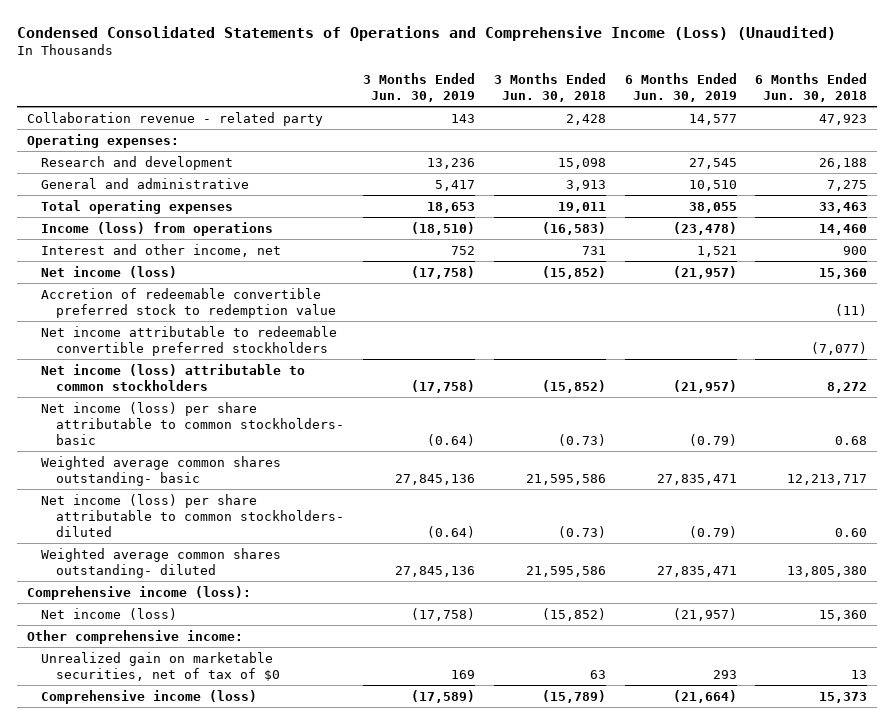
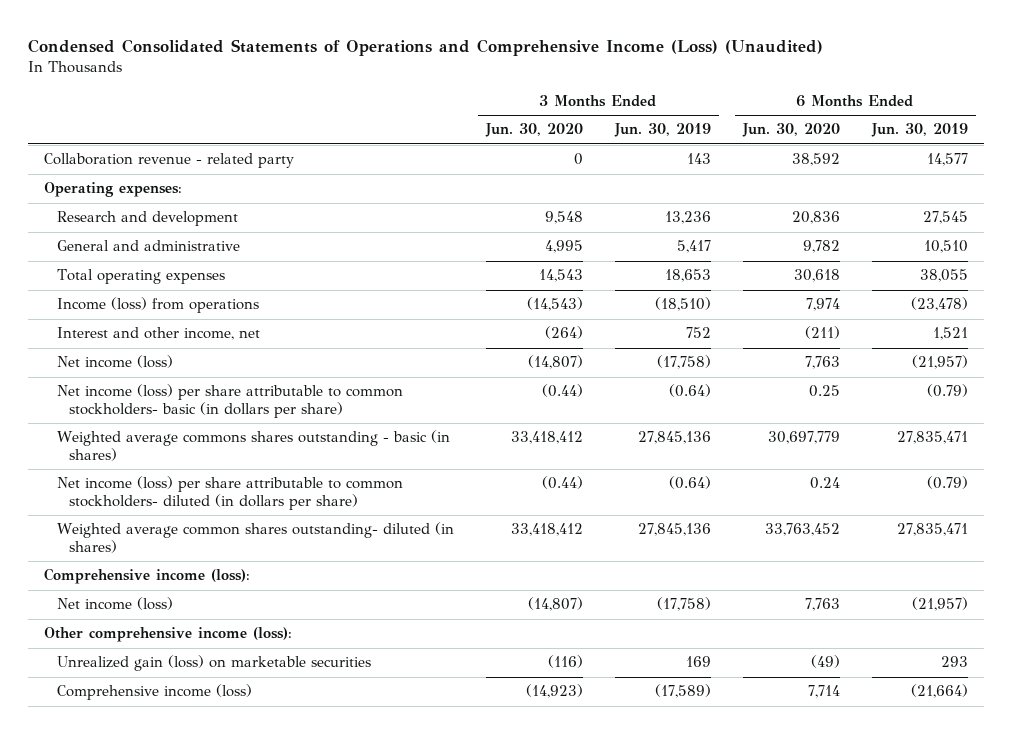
[493,72,606,103] 3 Months Ended Jun. 30, 2018 -> none
[755,72,868,103] 6 Months Ended Jun. 30, 2018 -> none
none -> [484,123,583,138] Jun. 30, 2020
none -> [741,123,840,138] Jun. 30, 2020
[41,287,336,318] Accretion of redeemable convertible preferred stock to redemption value -> none
[41,325,338,356] Net income attributable to redeemable convertible preferred stockholders -> none
[41,363,306,391] Net income (loss) attributable to common stockholders -> none
[41,401,344,446] Net income (loss) per share attributable to common stockholders- basic -> [56,384,403,419] Net income (loss) per share attributable to common stockholders- basic (in dollars per share)
[41,455,282,486] Weighted average common shares outstanding- basic -> [56,430,450,462] Weighted average commons shares outstanding - basic (in shares)
[41,493,344,538] Net income (loss) per share attributable to common stockholders- diluted -> [56,476,403,511] Net income (loss) per share attributable to common stockholders- diluted (in dollars per share)
[41,547,282,578] Weighted average common shares outstanding- diluted -> [56,522,454,554] Weighted average common shares outstanding- diluted (in shares)
[26,629,243,644] Other comprehensive income: -> [44,627,293,643] Other comprehensive income (loss):
[41,651,280,681] Unrealized gain on marketable securities, net of tax of $0 -> [56,655,371,672] Unrealized gain (loss) on marketable securities

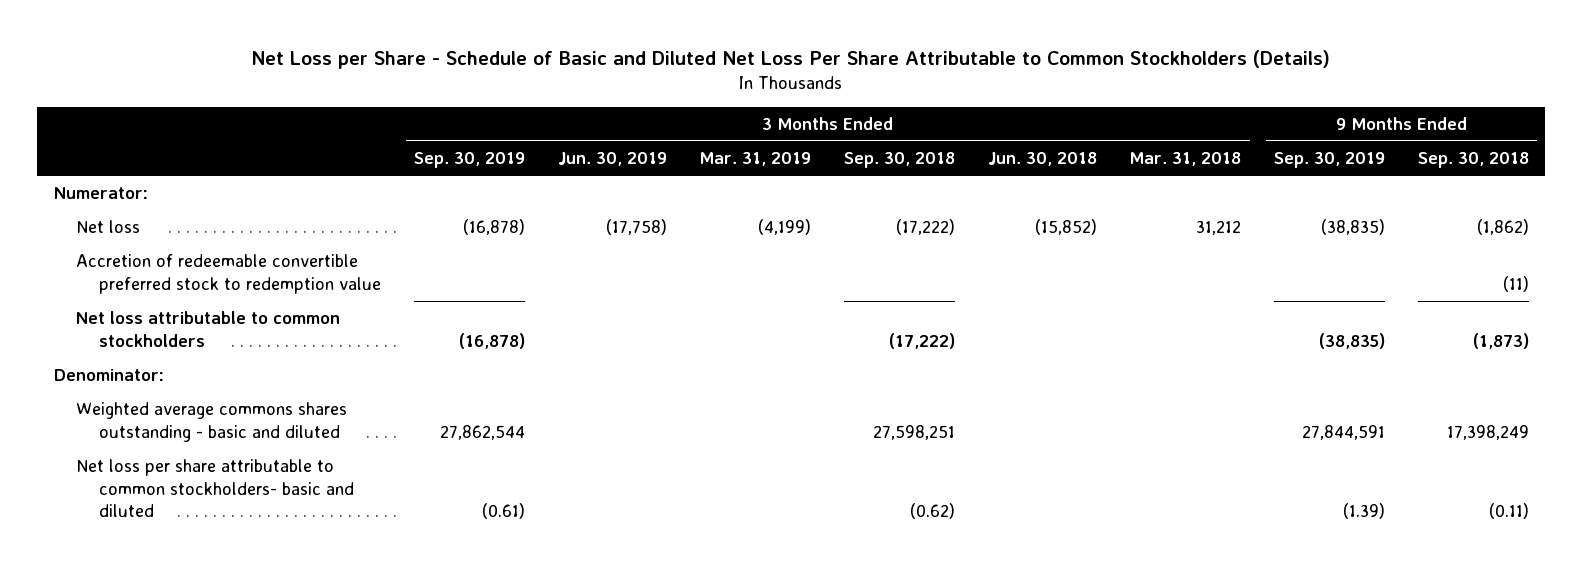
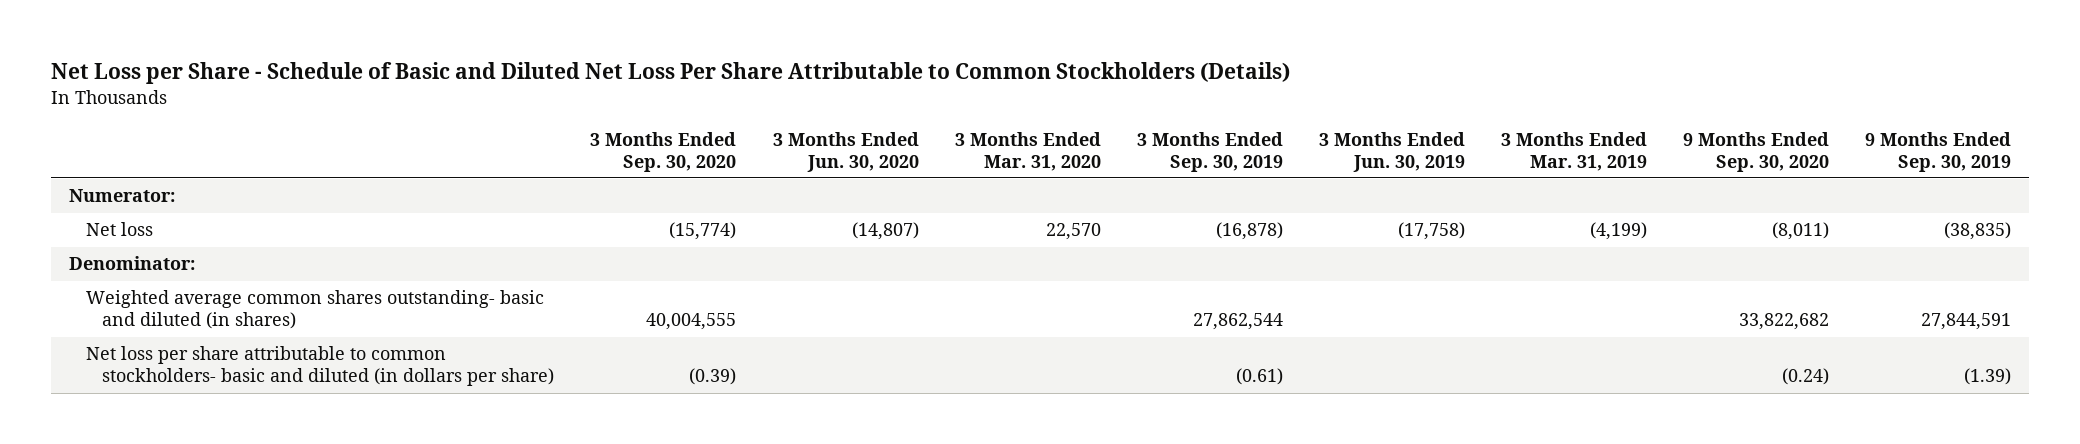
[844,152,956,169] Sep. 30, 2018 -> none
[987,152,1097,167] Jun. 30, 2018 -> none
[1129,152,1242,167] Mar. 31, 2018 -> none
[1417,152,1529,169] Sep. 30, 2018 -> none
none -> [590,131,737,172] 3 Months Ended Sep. 30, 2020
none -> [772,131,919,172] 3 Months Ended Jun. 30, 2020
none -> [954,131,1101,171] 3 Months Ended Mar. 31, 2020
none -> [1682,131,1829,172] 9 Months Ended Sep. 30, 2020
[76,254,382,294] Accretion of redeemable convertible preferred stock to redemption value -> none
[76,311,341,347] Net loss attributable to common stockholders -> none
[76,402,348,442] Weighted average commons shares outstanding - basic and diluted -> [85,290,544,330] Weighted average common shares outstanding- basic and diluted (in shares)
[76,459,355,518] Net loss per share attributable to common stockholders- basic and diluted -> [85,346,555,387] Net loss per share attributable to common stockholders- basic and diluted (in dollars per share)

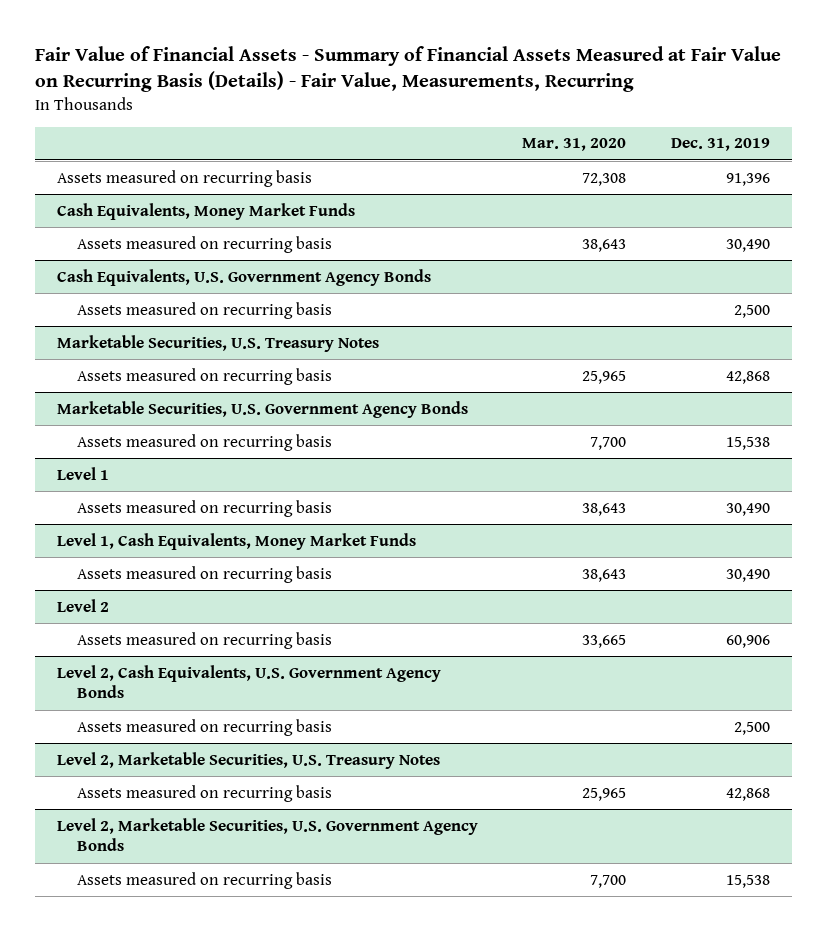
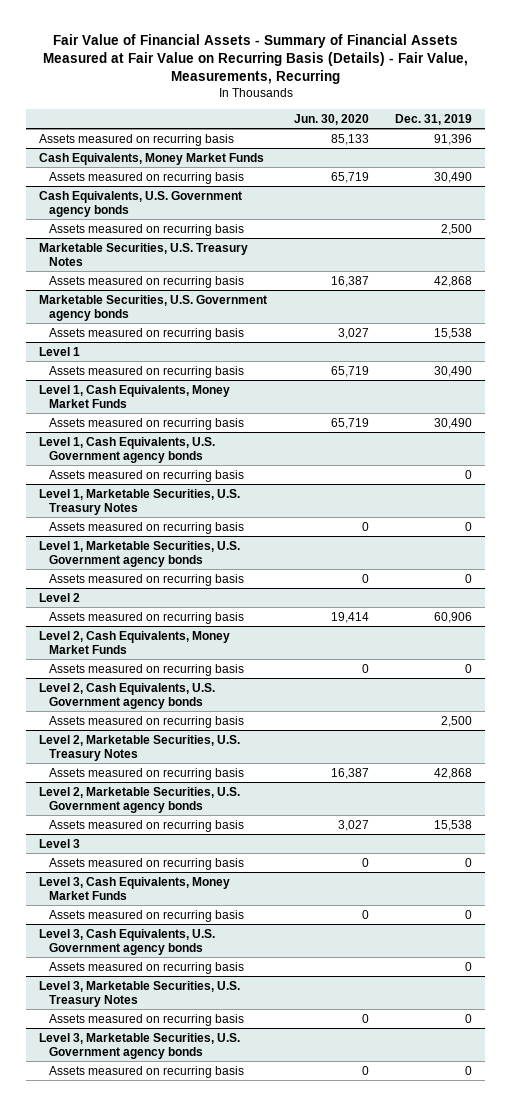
[522,138,627,152] Mar. 31, 2020 -> none
none -> [293,113,369,125] Jun. 30, 2020
[57,268,432,286] Cash Equivalents, U.S. Government Agency Bonds -> [39,190,243,217] Cash Equivalents, U.S. Government agency bonds
[57,400,469,418] Marketable Securities, U.S. Government Agency Bonds -> [39,294,268,321] Marketable Securities, U.S. Government agency bonds
none -> [39,436,216,463] Level 1, Cash Equivalents, U.S. Government agency bonds
none -> [49,469,245,482] Assets measured on recurring basis
none -> [39,488,241,515] Level 1, Marketable Securities, U.S. Treasury Notes
none -> [49,521,245,534] Assets measured on recurring basis
none -> [39,540,241,567] Level 1, Marketable Securities, U.S. Government agency bonds
none -> [49,573,245,586] Assets measured on recurring basis
none -> [39,630,231,654] Level 2, Cash Equivalents, Money Market Funds
none -> [49,663,245,676] Assets measured on recurring basis
[57,664,442,699] Level 2, Cash Equivalents, U.S. Government Agency Bonds -> [39,682,216,709] Level 2, Cash Equivalents, U.S. Government agency bonds
[57,817,479,852] Level 2, Marketable Securities, U.S. Government Agency Bonds -> [39,786,241,813] Level 2, Marketable Securities, U.S. Government agency bonds
none -> [39,838,81,848] Level 3
none -> [49,857,245,870] Assets measured on recurring basis
none -> [39,876,231,900] Level 3, Cash Equivalents, Money Market Funds
none -> [49,909,245,922] Assets measured on recurring basis
none -> [39,928,216,955] Level 3, Cash Equivalents, U.S. Government agency bonds
none -> [49,961,245,974] Assets measured on recurring basis
none -> [39,980,241,1007] Level 3, Marketable Securities, U.S. Treasury Notes
none -> [49,1013,245,1026] Assets measured on recurring basis
none -> [39,1032,241,1059] Level 3, Marketable Securities, U.S. Government agency bonds
none -> [49,1065,245,1078] Assets measured on recurring basis

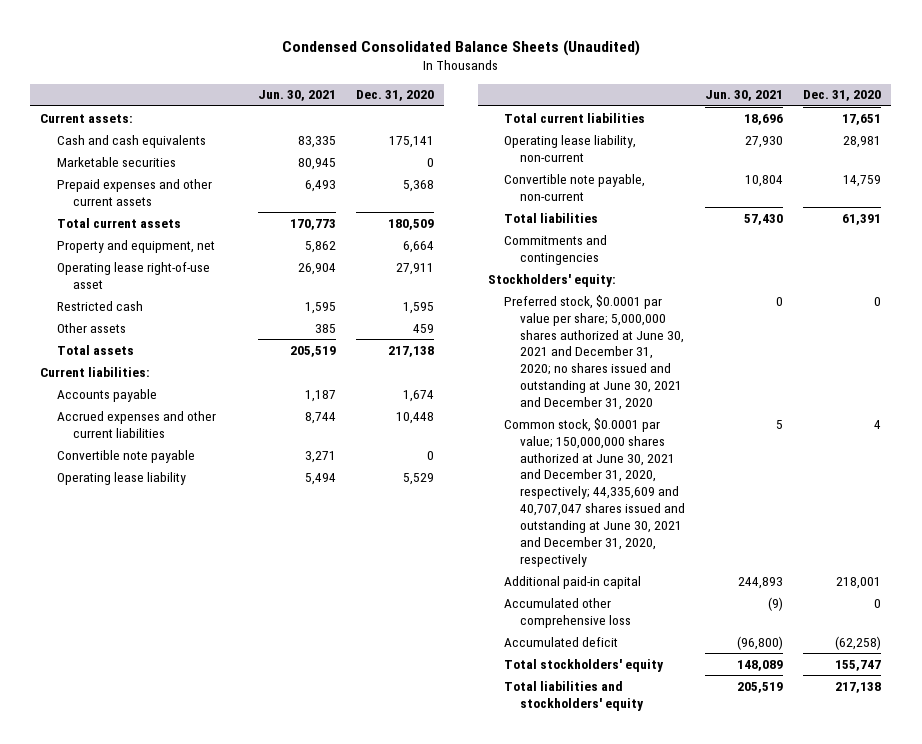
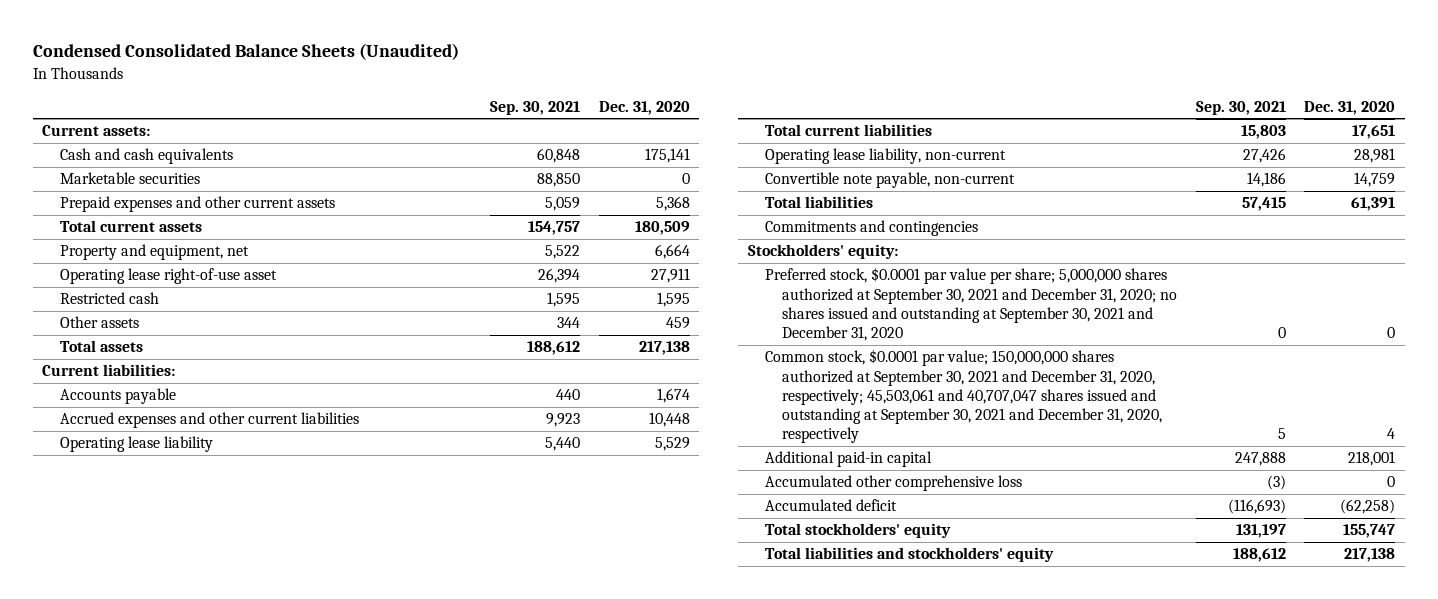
[257,90,336,102] Jun. 30, 2021 -> none
none -> [490,100,581,115] Sep. 30, 2021
[56,449,195,463] Convertible note payable -> none
[504,294,685,410] Preferred stock, $0.0001 par value per share; 5,000,000 shares authorized at June 30, 2021 and December 31, 2020; no shares issued and outstanding at June 30, 2021 and December 31, 2020 -> [764,267,1178,341] Preferred stock, $0.0001 par value per share; 5,000,000 shares authorized at September 30, 2021 and December 31, 2020; no shares issued and outstanding at September 30, 2021 and December 31, 2020
[504,417,686,567] Common stock, $0.0001 par value; 150,000,000 shares authorized at June 30, 2021 and December 31, 2020, respectively; 44,335,609 and 40,707,047 shares issued and outstanding at June 30, 2021 and December 31, 2020, respectively -> [764,349,1163,444] Common stock, $0.0001 par value; 150,000,000 shares authorized at September 30, 2021 and December 31, 2020, respectively; 45,503,061 and 40,707,047 shares issued and outstanding at September 30, 2021 and December 31, 2020, respectively

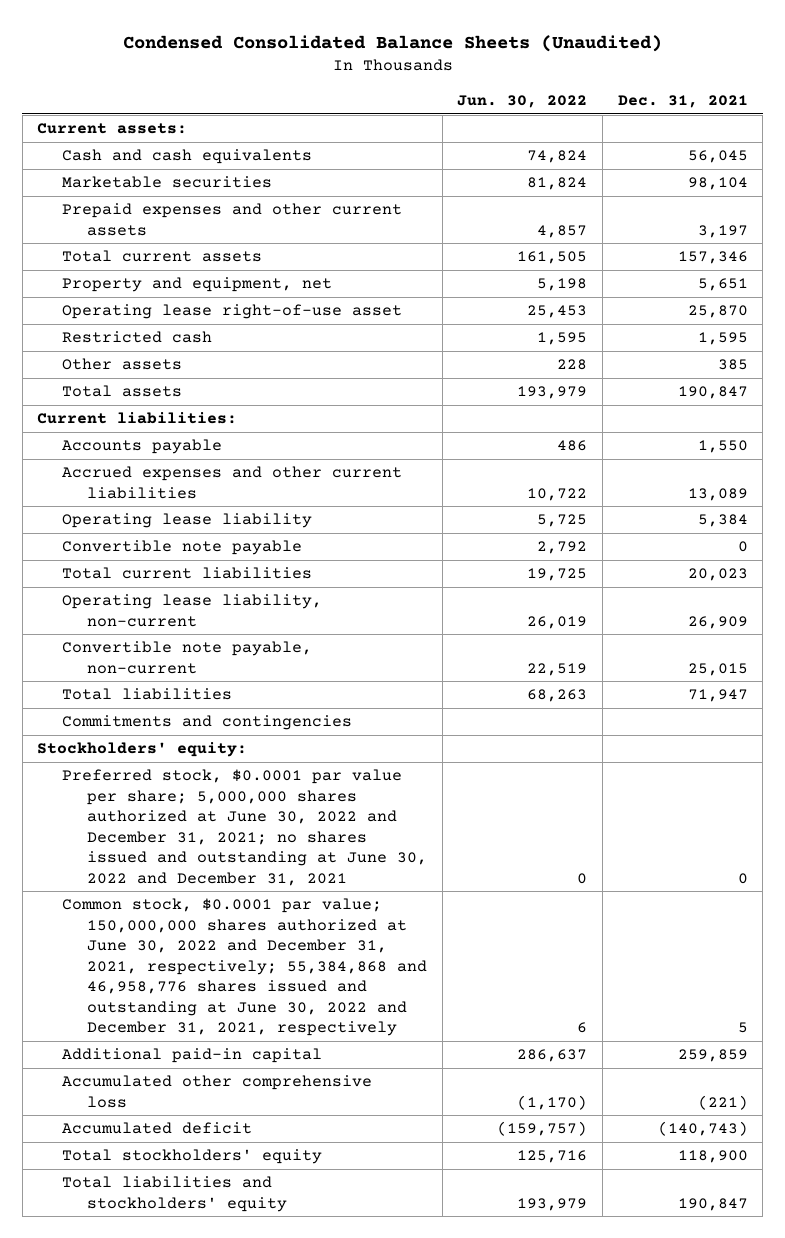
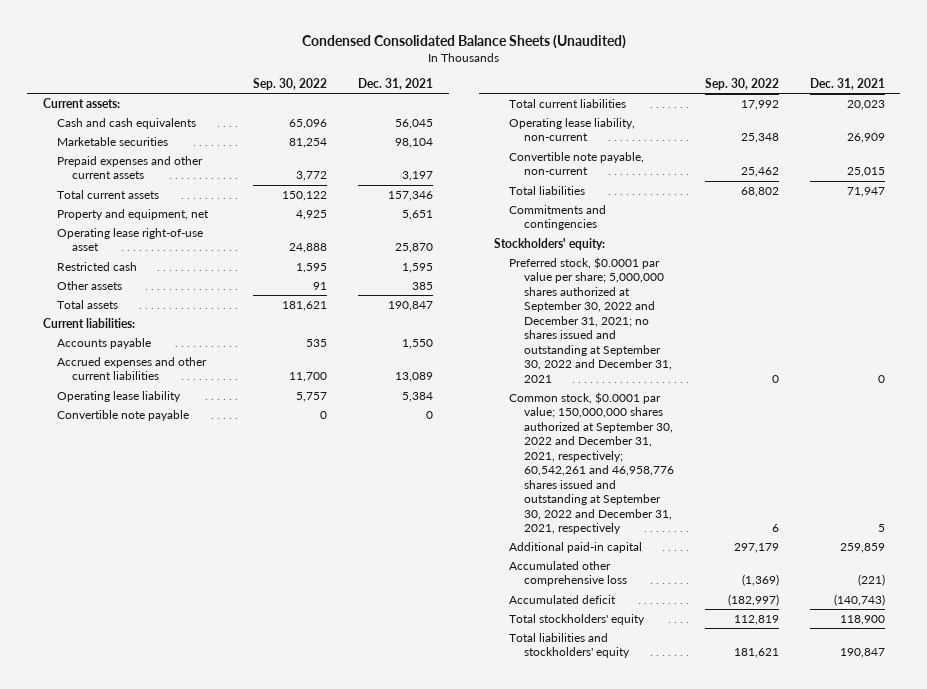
[457,94,588,108] Jun. 30, 2022 -> none
none -> [253,78,328,91] Sep. 30, 2022
[62,769,428,886] Preferred stock, $0.0001 par value per share; 5,000,000 shares authorized at June 30, 2022 and December 31, 2021; no shares issued and outstanding at June 30, 2022 and December 31, 2021 -> [509,256,672,383] Preferred stock, $0.0001 par value per share; 5,000,000 shares authorized at September 30, 2022 and December 31, 2021; no shares issued and outstanding at September 30, 2022 and December 31, 2021
[62,898,428,1037] Common stock, $0.0001 par value; 150,000,000 shares authorized at June 30, 2022 and December 31, 2021, respectively; 55,384,868 and 46,958,776 shares issued and outstanding at June 30, 2022 and December 31, 2021, respectively -> [509,391,674,535] Common stock, $0.0001 par value; 150,000,000 shares authorized at September 30, 2022 and December 31, 2021, respectively; 60,542,261 and 46,958,776 shares issued and outstanding at September 30, 2022 and December 31, 2021, respectively

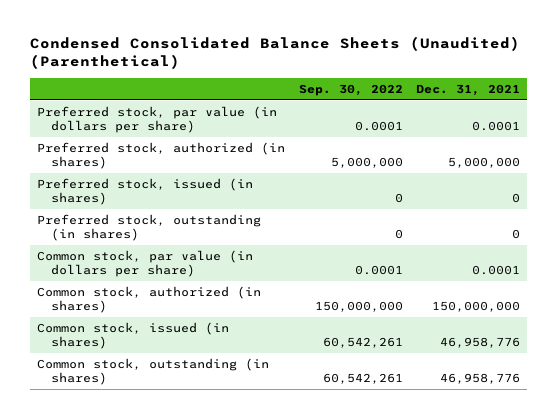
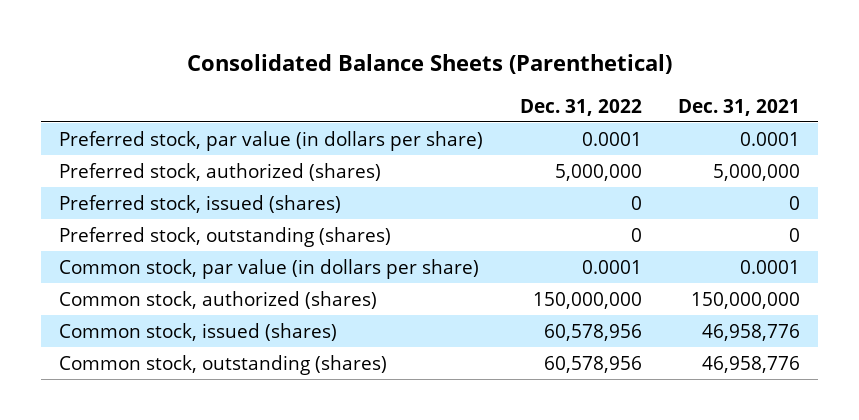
[29,36,520,70] Condensed Consolidated Balance Sheets (Unaudited) (Parenthetical) -> [186,53,672,74] Consolidated Balance Sheets (Parenthetical)
[298,83,403,96] Sep. 30, 2022 -> none
none -> [519,98,642,116] Dec. 31, 2022
[36,142,285,170] Preferred stock, authorized (in shares) -> [59,162,382,181] Preferred stock, authorized (shares)
[36,178,253,206] Preferred stock, issued (in shares) -> [59,194,342,213] Preferred stock, issued (shares)
[36,214,261,242] Preferred stock, outstanding (in shares) -> [59,226,392,247] Preferred stock, outstanding (shares)
[36,286,261,314] Common stock, authorized (in shares) -> [59,290,378,309] Common stock, authorized (shares)
[36,322,229,350] Common stock, issued (in shares) -> [59,322,338,341] Common stock, issued (shares)
[36,358,269,386] Common stock, outstanding (in shares) -> [59,354,388,375] Common stock, outstanding (shares)

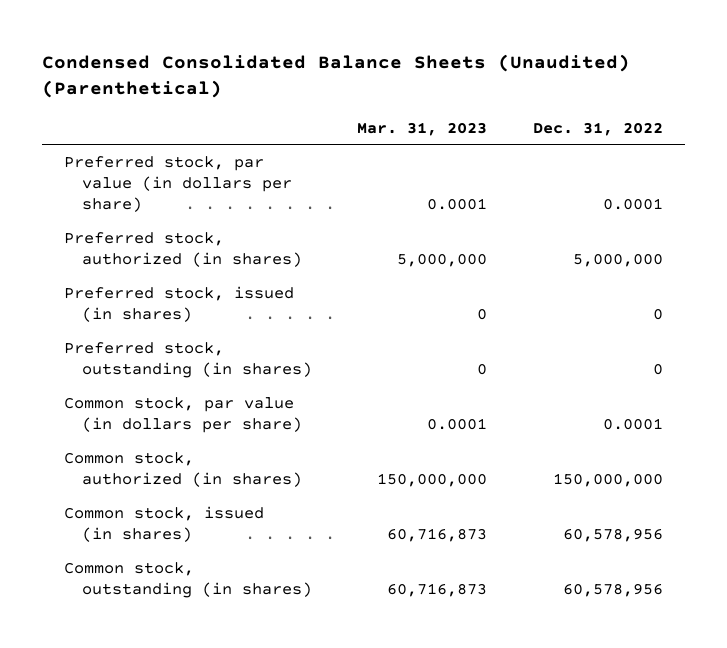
[186,53,672,74] Consolidated Balance Sheets (Parenthetical) -> [41,53,630,99] Condensed Consolidated Balance Sheets (Unaudited) (Parenthetical)
[677,98,800,116] Dec. 31, 2021 -> none
none -> [357,121,488,136] Mar. 31, 2023
[59,162,382,181] Preferred stock, authorized (shares) -> [64,231,303,267] Preferred stock, authorized (in shares)
[59,194,342,213] Preferred stock, issued (shares) -> [64,285,295,322] Preferred stock, issued (in shares)
[59,226,392,247] Preferred stock, outstanding (shares) -> [64,341,313,378] Preferred stock, outstanding (in shares)
[59,290,378,309] Common stock, authorized (shares) -> [64,451,303,487] Common stock, authorized (in shares)
[59,322,338,341] Common stock, issued (shares) -> [64,505,265,542] Common stock, issued (in shares)
[59,354,388,375] Common stock, outstanding (shares) -> [64,561,313,598] Common stock, outstanding (in shares)

